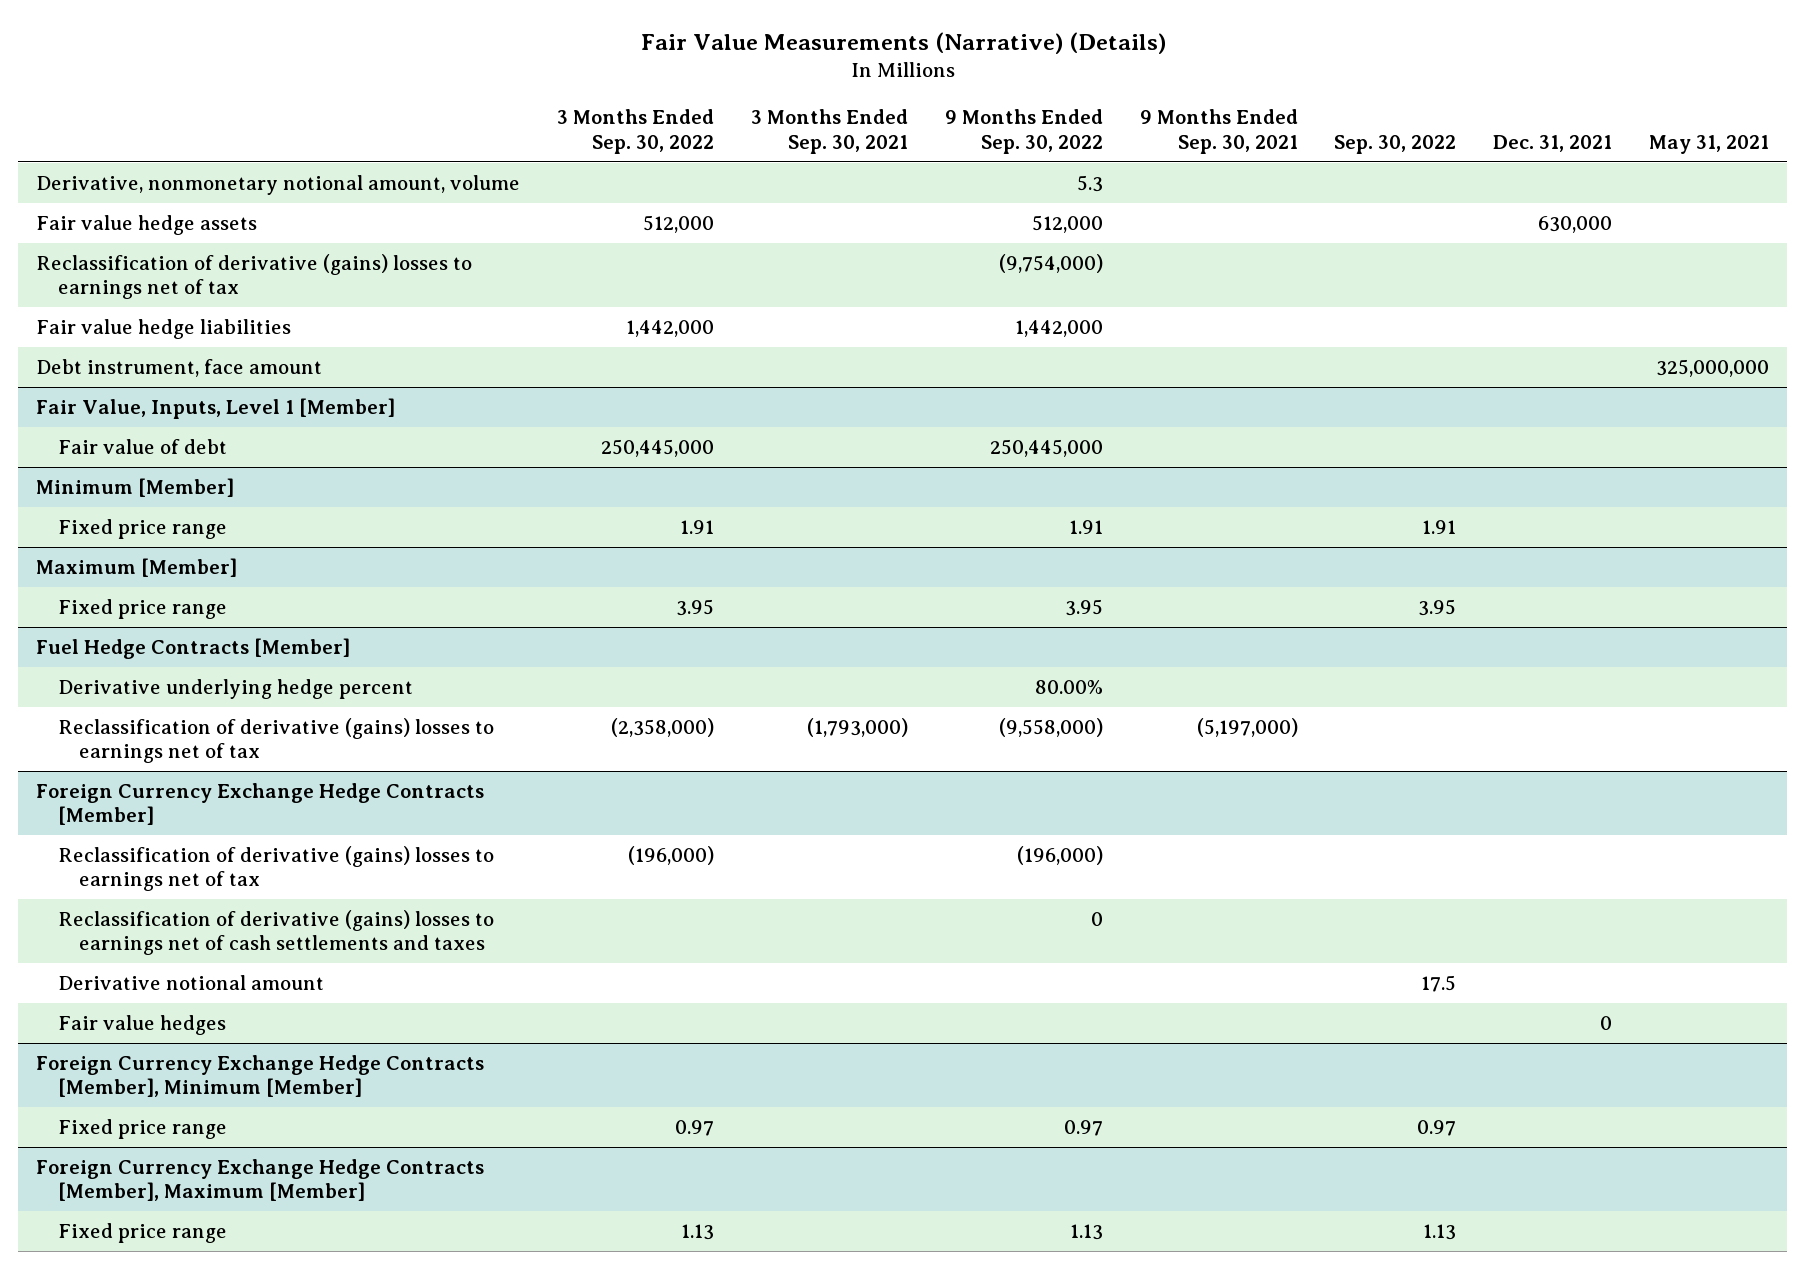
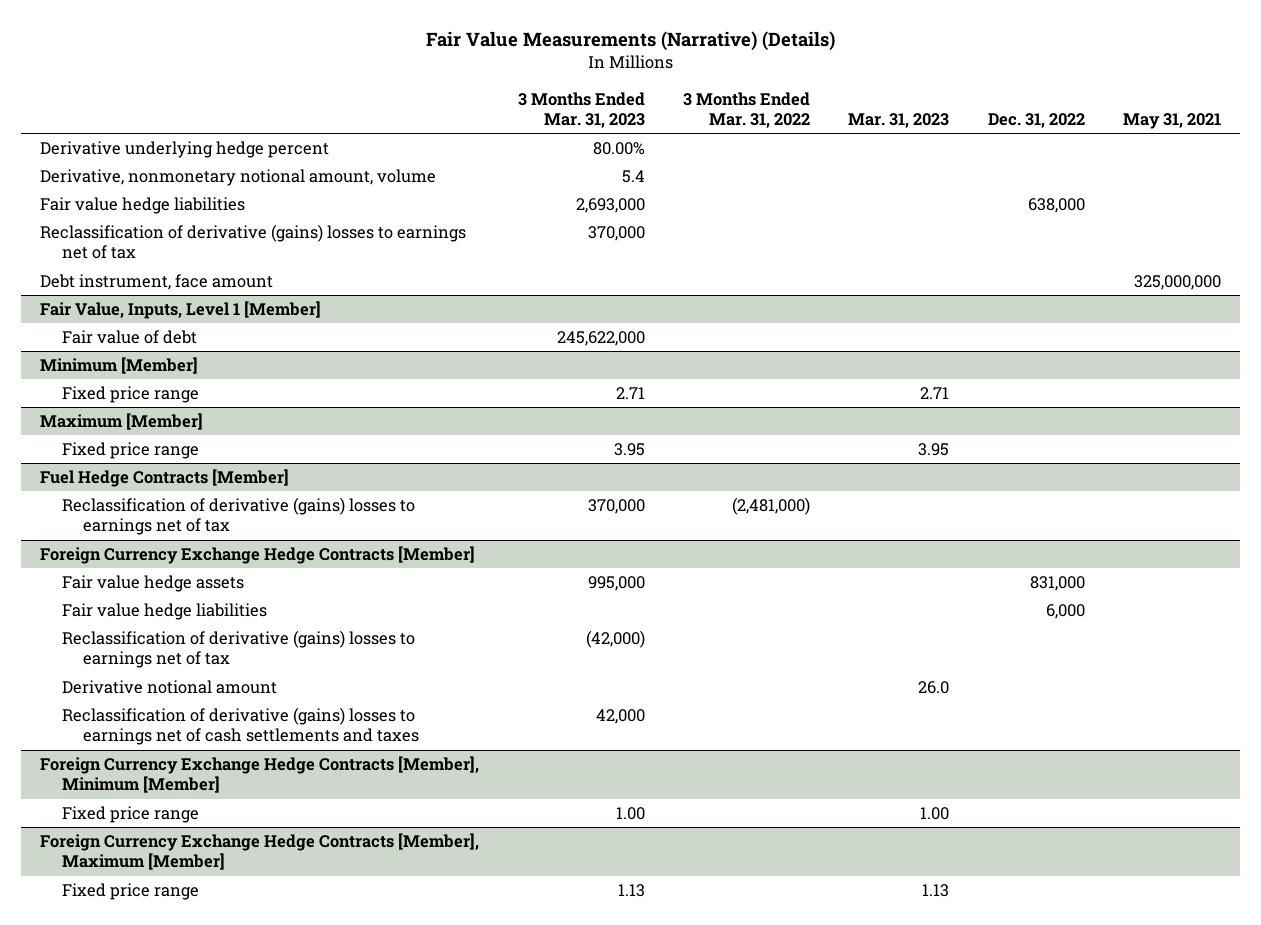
[557,109,715,154] 3 Months Ended Sep. 30, 2022 -> none
[750,109,908,154] 3 Months Ended Sep. 30, 2021 -> none
[944,109,1103,154] 9 Months Ended Sep. 30, 2022 -> none
[1139,109,1298,154] 9 Months Ended Sep. 30, 2021 -> none
[1334,134,1457,154] Sep. 30, 2022 -> none
[1493,134,1613,152] Dec. 31, 2021 -> none
none -> [517,91,645,128] 3 Months Ended Mar. 31, 2023
none -> [682,91,810,128] 3 Months Ended Mar. 31, 2022
none -> [848,112,950,128] Mar. 31, 2023
none -> [987,112,1085,128] Dec. 31, 2022
none -> [40,141,330,159] Derivative underlying hedge percent
[36,214,258,235] Fair value hedge assets -> none
[36,253,473,300] Reclassification of derivative (gains) losses to earnings net of tax -> [40,224,467,260] Reclassification of derivative (gains) losses to earnings net of tax
[57,678,413,699] Derivative underlying hedge percent -> none
none -> [61,575,244,593] Fair value hedge assets
none -> [61,603,267,621] Fair value hedge liabilities
[57,1014,226,1035] Fair value hedges -> none
[57,909,494,956] Reclassification of derivative (gains) losses to earnings net of cash settlements and taxes -> [61,707,420,746] Reclassification of derivative (gains) losses to earnings net of cash settlements and taxes

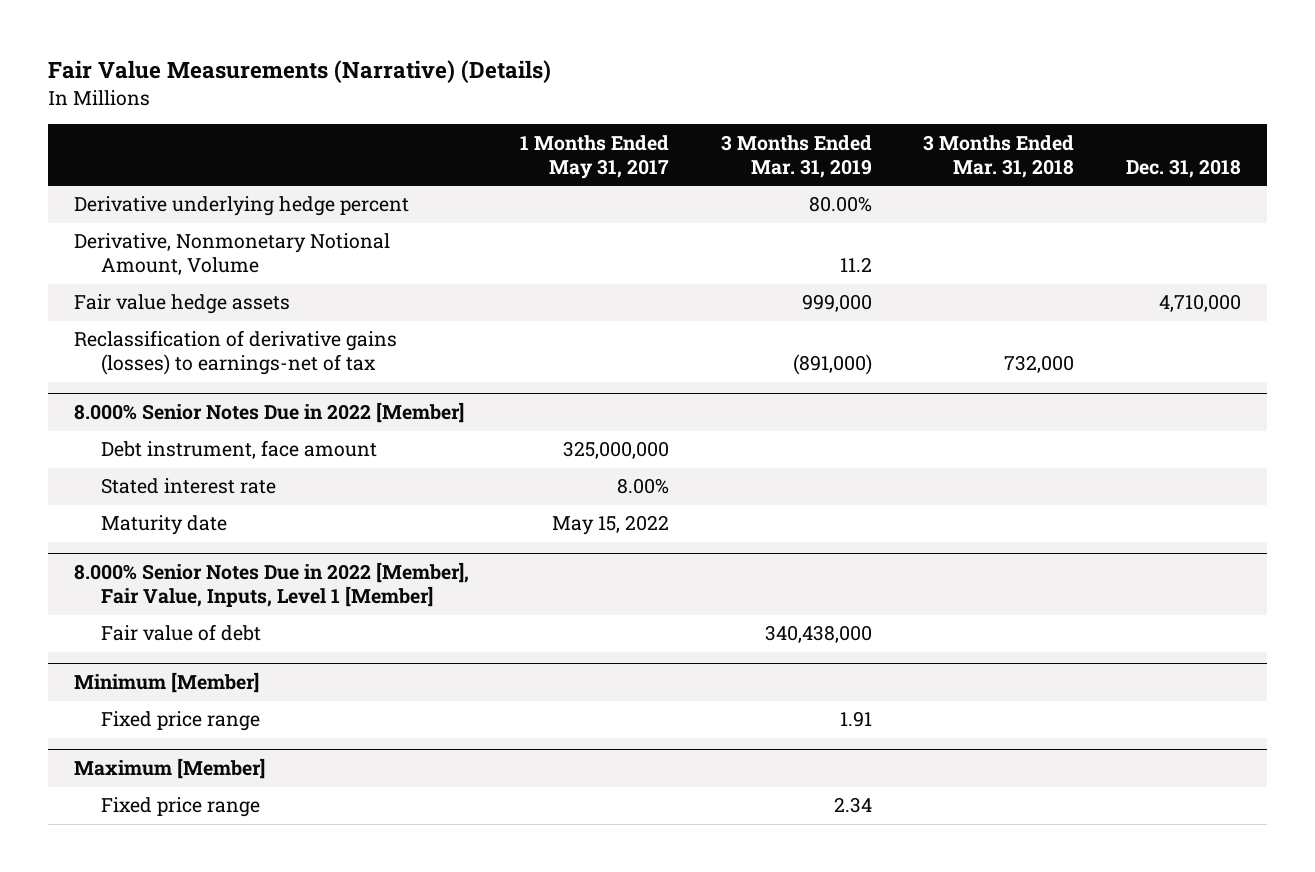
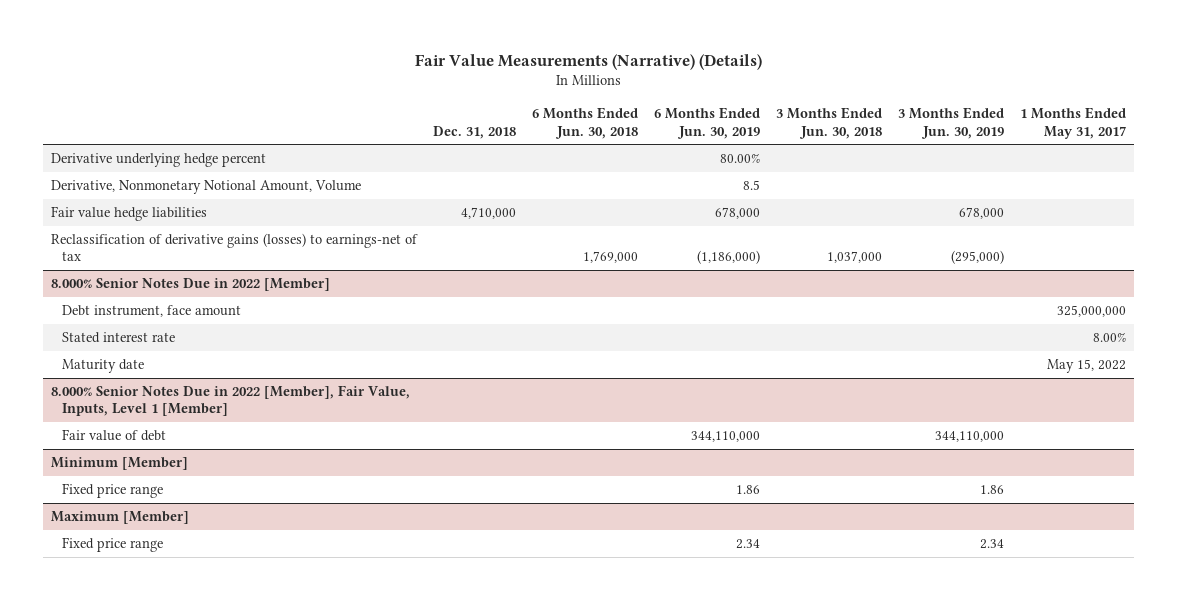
[720,134,872,178] 3 Months Ended Mar. 31, 2019 -> none
[923,134,1075,178] 3 Months Ended Mar. 31, 2018 -> none
none -> [531,107,638,139] 6 Months Ended Jun. 30, 2018
none -> [654,107,761,139] 6 Months Ended Jun. 30, 2019
none -> [776,107,883,139] 3 Months Ended Jun. 30, 2018
none -> [898,107,1005,139] 3 Months Ended Jun. 30, 2019
[73,294,290,315] Fair value hedge assets -> [50,206,207,222] Fair value hedge liabilities

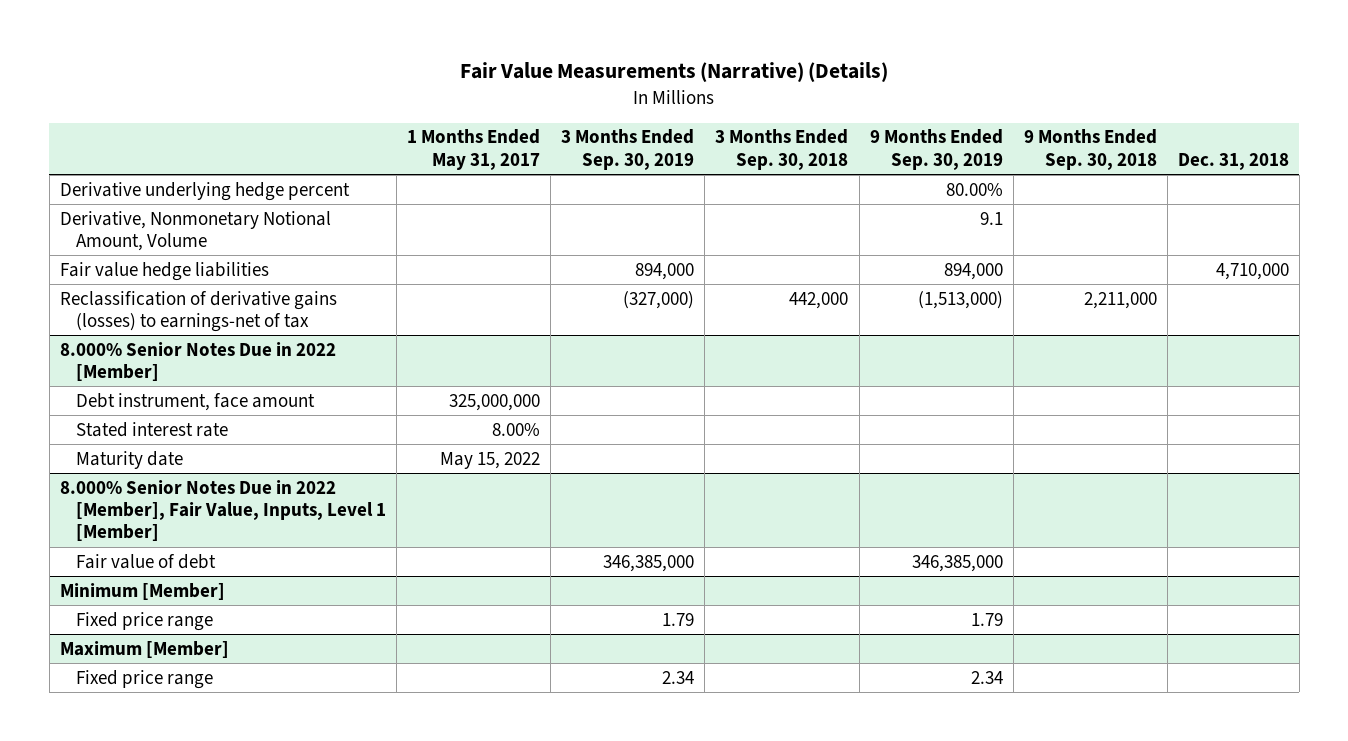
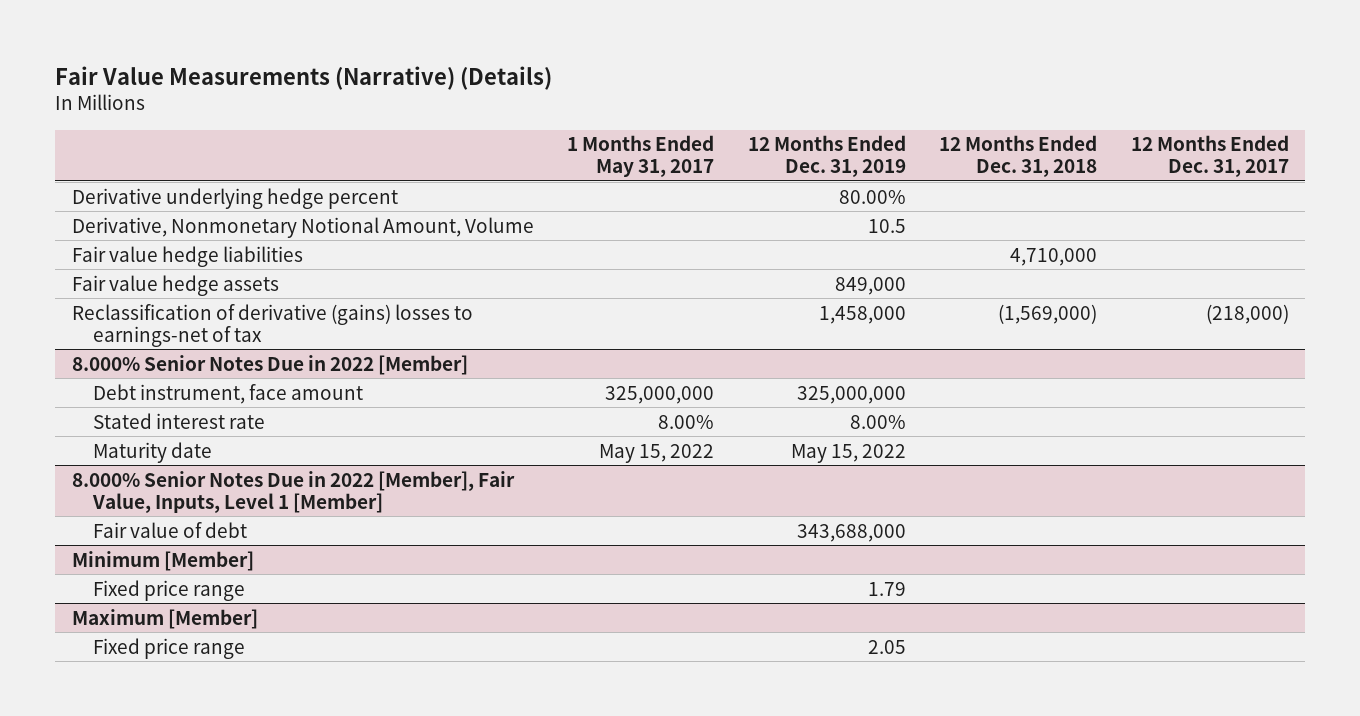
[561,129,695,170] 3 Months Ended Sep. 30, 2019 -> none
[715,129,849,170] 3 Months Ended Sep. 30, 2018 -> none
[869,129,1003,170] 9 Months Ended Sep. 30, 2019 -> none
[1023,129,1157,170] 9 Months Ended Sep. 30, 2018 -> none
[1177,152,1289,170] Dec. 31, 2018 -> none
none -> [747,135,906,178] 12 Months Ended Dec. 31, 2019
none -> [939,135,1098,178] 12 Months Ended Dec. 31, 2018
none -> [1130,135,1289,178] 12 Months Ended Dec. 31, 2017
none -> [71,274,279,296] Fair value hedge assets
[59,290,337,333] Reclassification of derivative gains (losses) to earnings-net of tax -> [71,303,473,347] Reclassification of derivative (gains) losses to earnings-net of tax

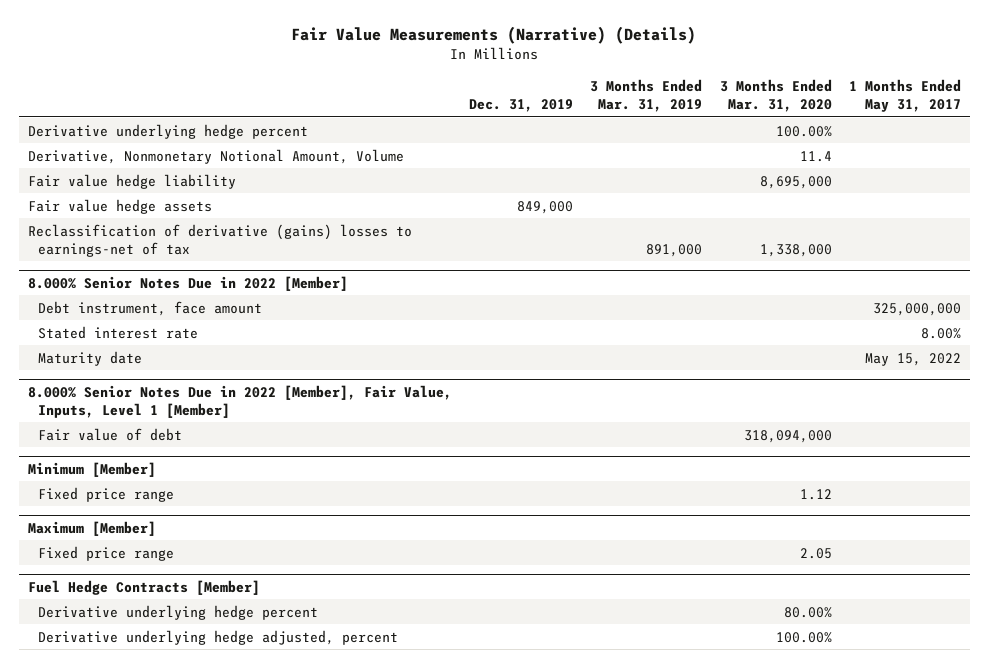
[747,135,906,178] 12 Months Ended Dec. 31, 2019 -> none
[939,135,1098,178] 12 Months Ended Dec. 31, 2018 -> none
[1130,135,1289,178] 12 Months Ended Dec. 31, 2017 -> none
none -> [468,98,573,112] Dec. 31, 2019
none -> [590,78,703,112] 3 Months Ended Mar. 31, 2019
none -> [719,78,832,112] 3 Months Ended Mar. 31, 2020
[71,245,303,267] Fair value hedge liabilities -> [27,173,236,189] Fair value hedge liability
none -> [27,579,260,595] Fuel Hedge Contracts [Member]
none -> [38,604,319,620] Derivative underlying hedge percent
none -> [38,629,399,645] Derivative underlying hedge adjusted, percent

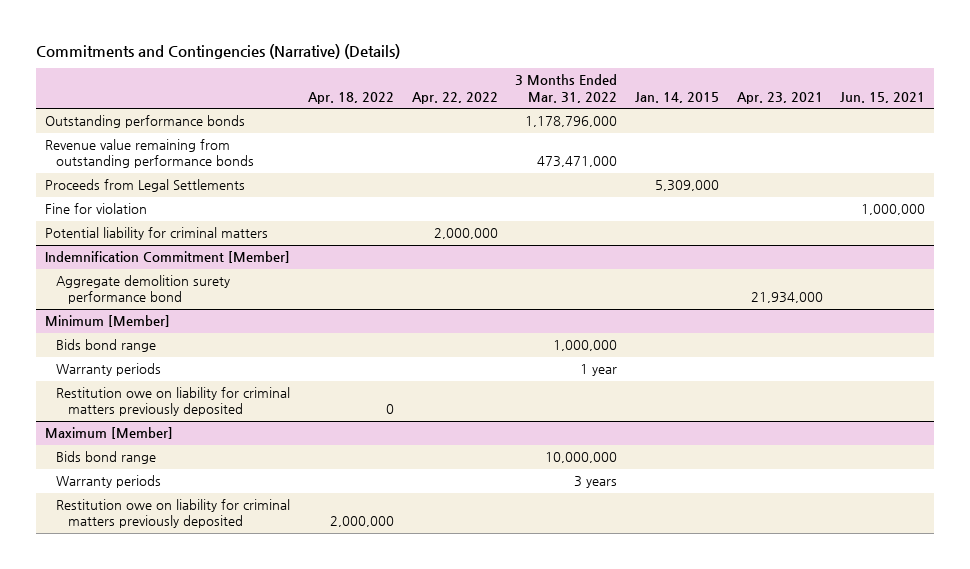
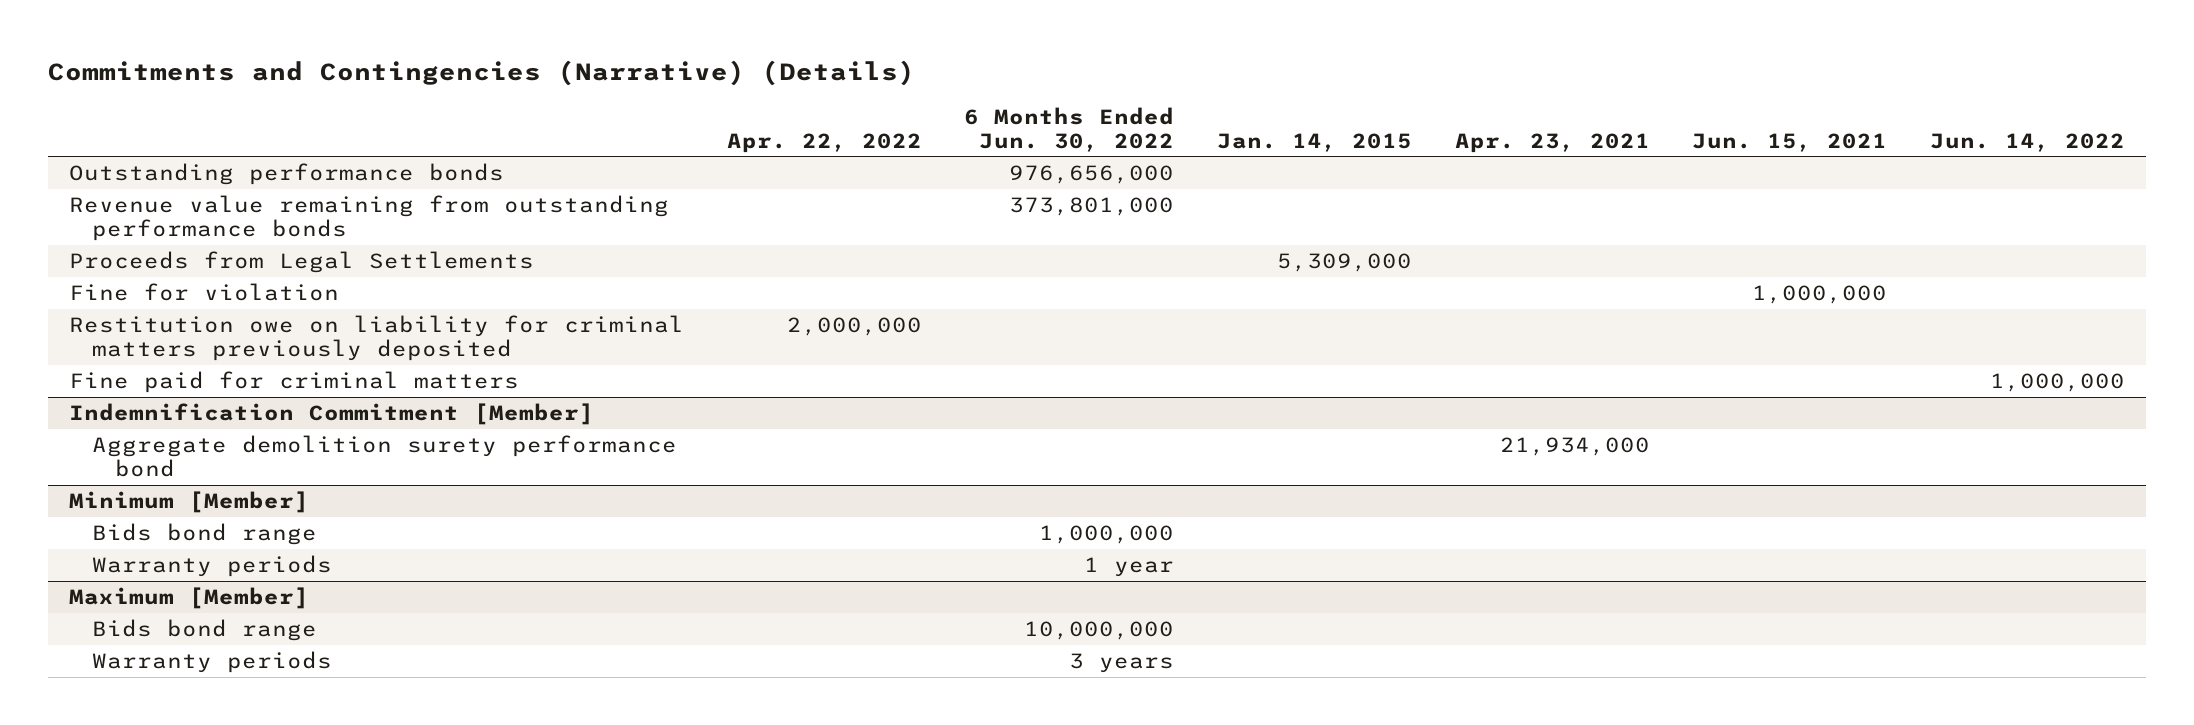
[307,91,394,104] Apr. 18, 2022 -> none
[515,74,618,103] 3 Months Ended Mar. 31, 2022 -> none
none -> [964,106,1175,152] 6 Months Ended Jun. 30, 2022
none -> [1929,132,2125,152] Jun. 14, 2022
[44,227,268,241] Potential liability for criminal matters -> none
none -> [69,315,685,362] Restitution owe on liability for criminal matters previously deposited
none -> [69,371,520,394] Fine paid for criminal matters
[56,387,291,417] Restitution owe on liability for criminal matters previously deposited -> none
[56,499,291,529] Restitution owe on liability for criminal matters previously deposited -> none

